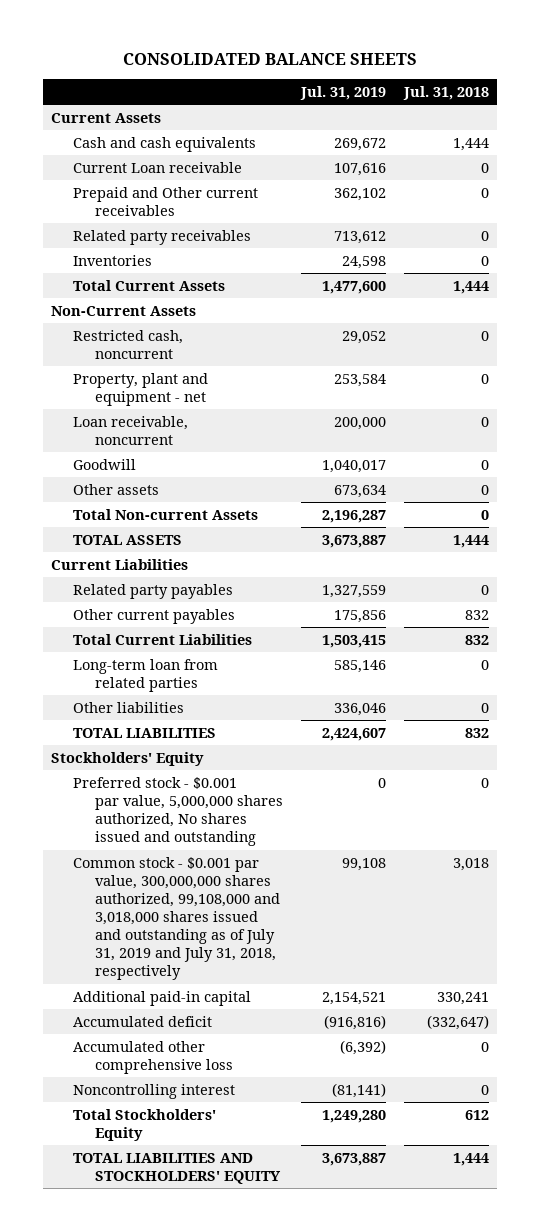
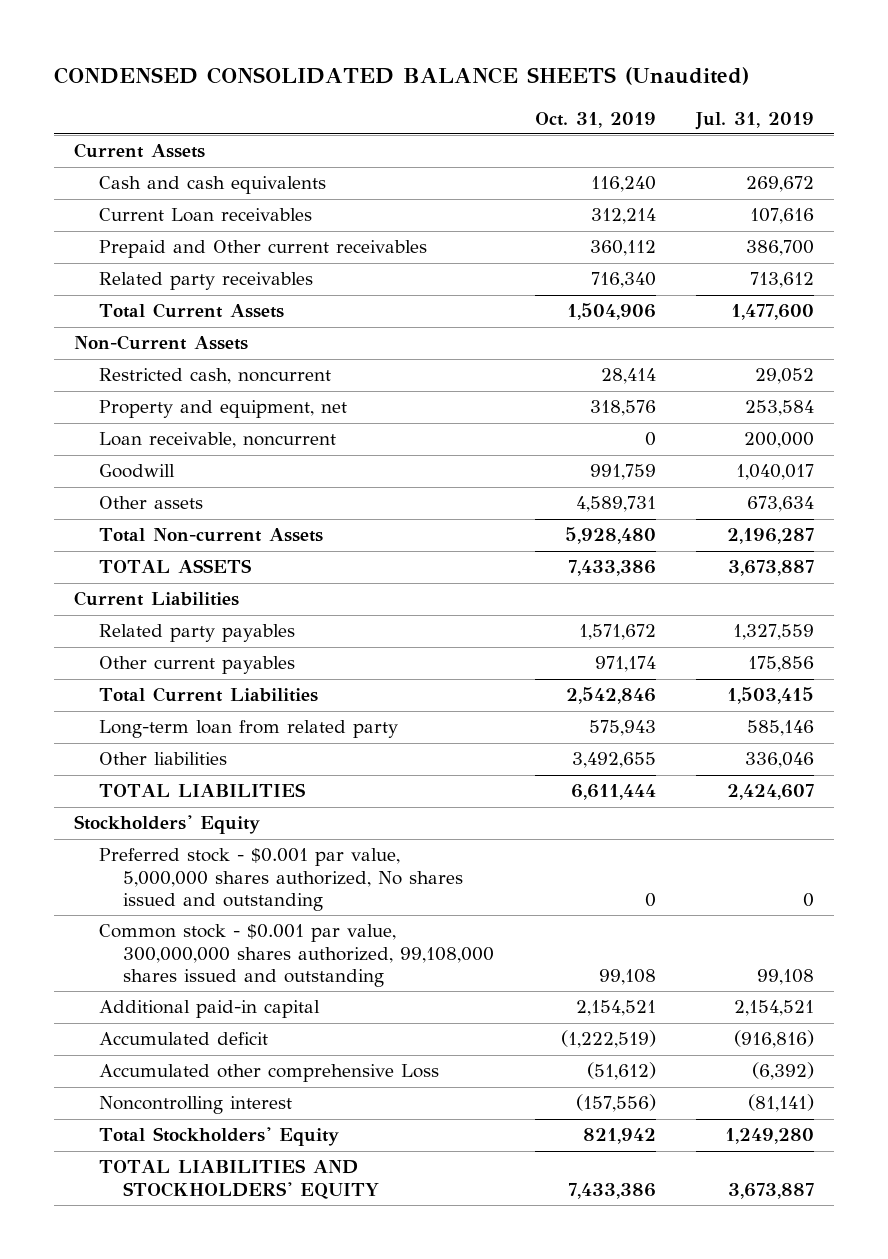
[122,52,417,65] CONSOLIDATED BALANCE SHEETS -> [53,67,749,86] CONDENSED CONSOLIDATED BALANCE SHEETS (Unaudited)
[402,85,489,100] Jul. 31, 2018 -> none
none -> [534,111,656,128] Oct. 31, 2019
[73,161,243,173] Current Loan receivable -> [98,208,312,223] Current Loan receivables
[333,187,386,201] 362,102 -> [746,240,815,257] 386,700
[73,254,153,266] Inventories -> none
[73,372,209,406] Property, plant and equipment - net -> [98,400,347,419] Property and equipment, net
[73,658,219,692] Long-term loan from related parties -> [98,720,398,739] Long-term loan from related party
[73,856,281,981] Common stock - $0.001 par value, 300,000,000 shares authorized, 99,108,000 and 3,018,000 shares issued and outstanding as of July 31, 2019 and July 31, 2018, respectively -> [98,924,495,987] Common stock - $0.001 par value, 300,000,000 shares authorized, 99,108,000 shares issued and outstanding
[73,1040,234,1074] Accumulated other comprehensive loss -> [98,1064,439,1083] Accumulated other comprehensive Loss

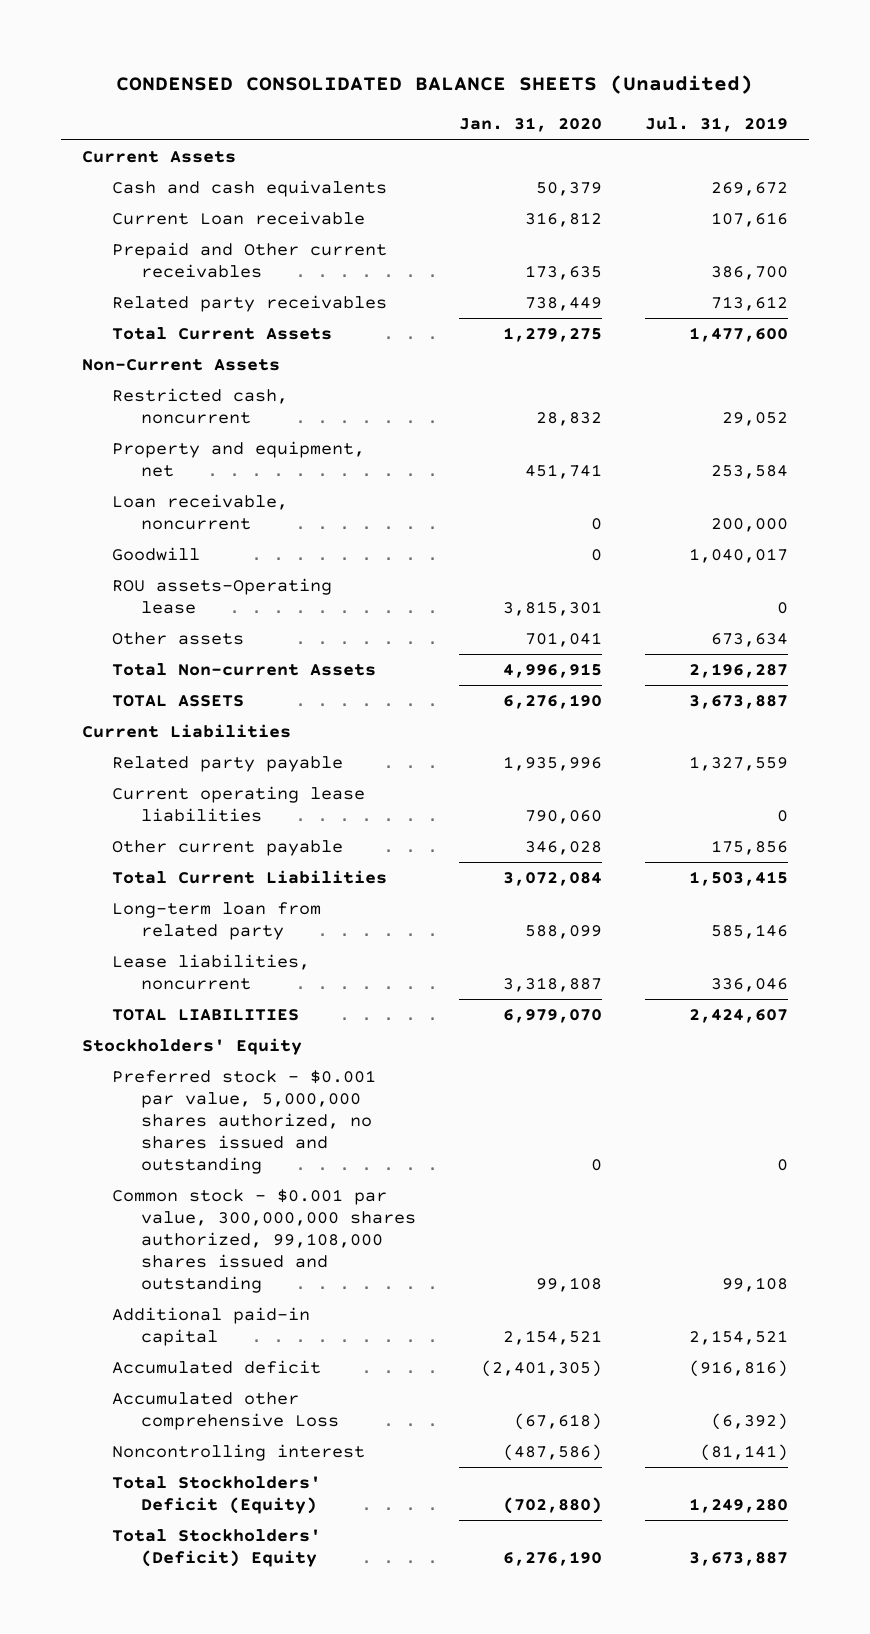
[534,111,656,128] Oct. 31, 2019 -> none
none -> [458,117,602,133] Jan. 31, 2020
[98,208,312,223] Current Loan receivables -> [111,211,365,226] Current Loan receivable
none -> [111,578,332,615] ROU assets-Operating lease
[98,624,295,643] Related party payables -> [111,756,343,773] Related party payable
none -> [111,786,365,823] Current operating lease liabilities
[98,656,295,675] Other current payables -> [111,840,343,857] Other current payable
[98,752,227,766] Other liabilities -> [111,954,310,991] Lease liabilities, noncurrent
[98,848,464,911] Preferred stock - $0.001 par value, 5,000,000 shares authorized, No shares issued and outstanding -> [111,1070,376,1174] Preferred stock - $0.001 par value, 5,000,000 shares authorized, no shares issued and outstanding
[98,1127,339,1147] Total Stockholders' Equity -> [111,1476,321,1515] Total Stockholders' Deficit (Equity)
[98,1159,380,1199] TOTAL LIABILITIES AND STOCKHOLDERS' EQUITY -> [111,1529,321,1568] Total Stockholders' (Deficit) Equity

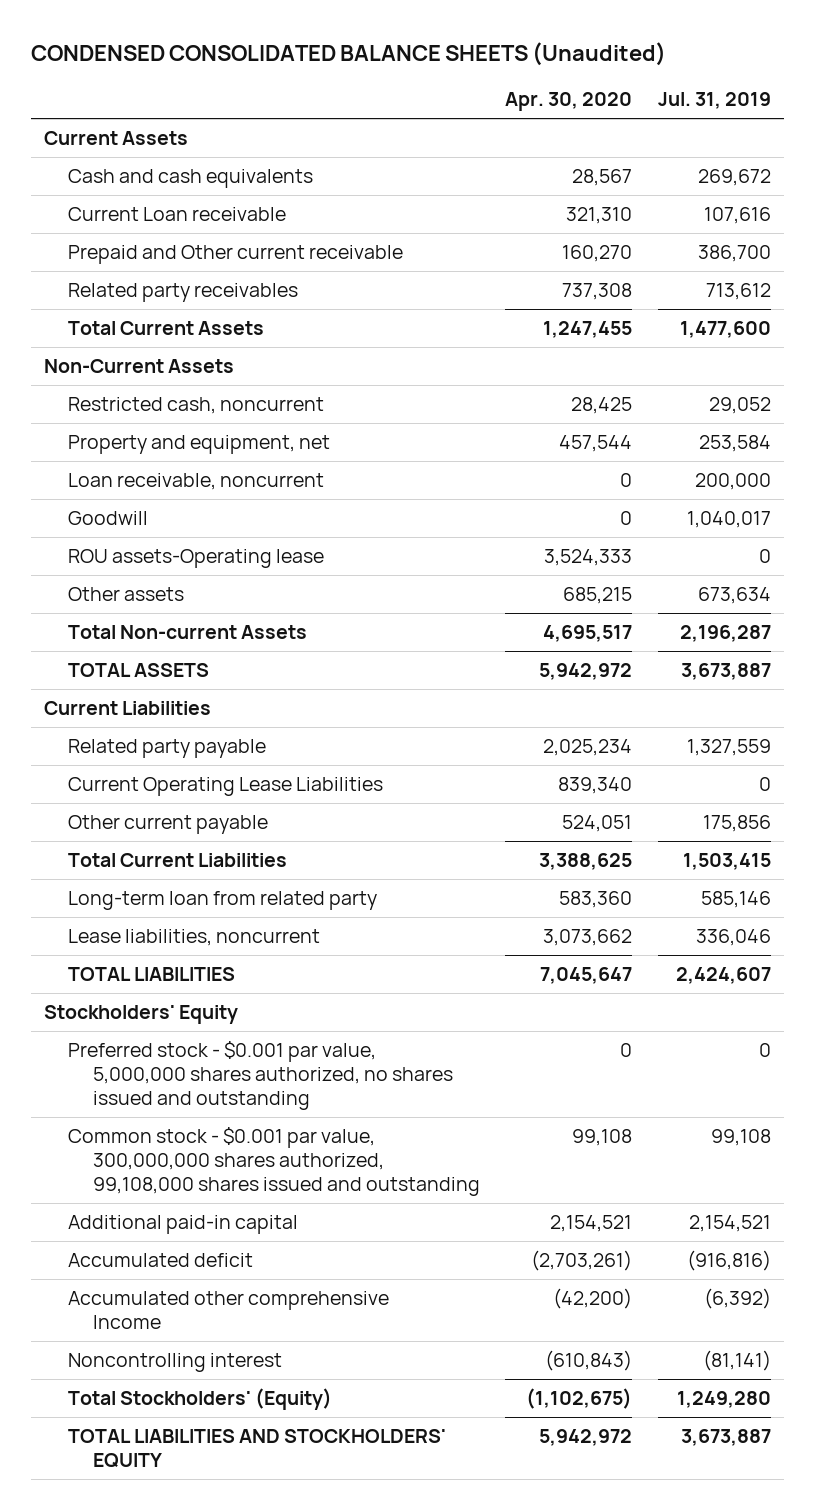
[458,117,602,133] Jan. 31, 2020 -> none
none -> [505,92,633,112] Apr. 30, 2020
[111,242,387,279] Prepaid and Other current receivables -> [68,245,404,265] Prepaid and Other current receivable
[111,786,365,823] Current operating lease liabilities -> [68,777,384,797] Current Operating Lease Liabilities
[111,1392,340,1431] Accumulated other comprehensive Loss -> [68,1291,390,1329] Accumulated other comprehensive Income
[111,1476,321,1515] Total Stockholders' Deficit (Equity) -> [68,1388,333,1411] Total Stockholders' (Equity)
[111,1529,321,1568] Total Stockholders' (Deficit) Equity -> [68,1429,447,1468] TOTAL LIABILITIES AND STOCKHOLDERS' EQUITY

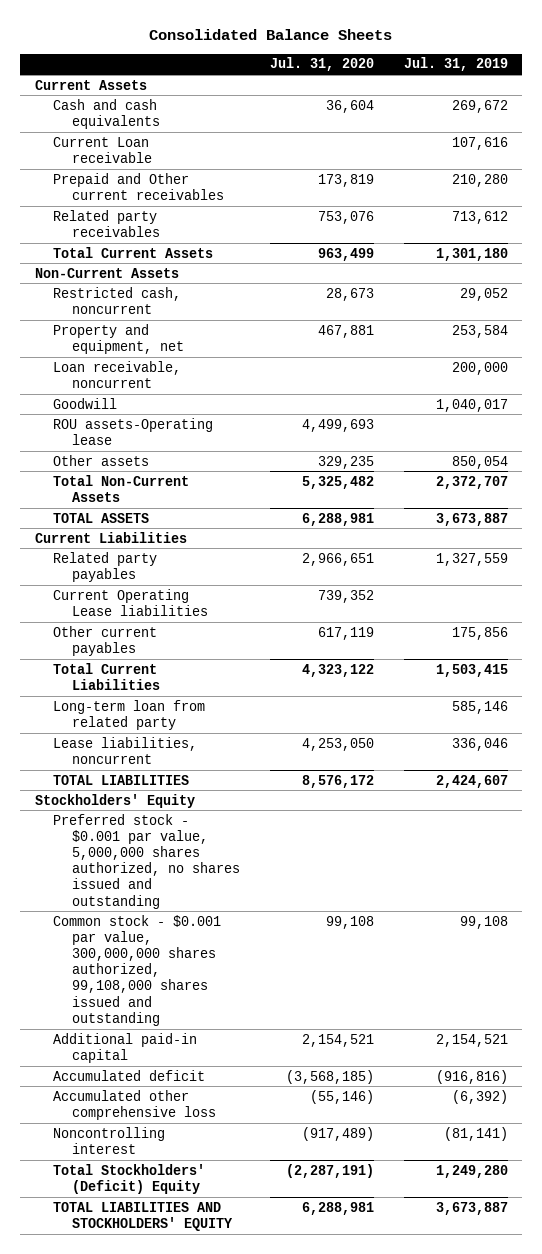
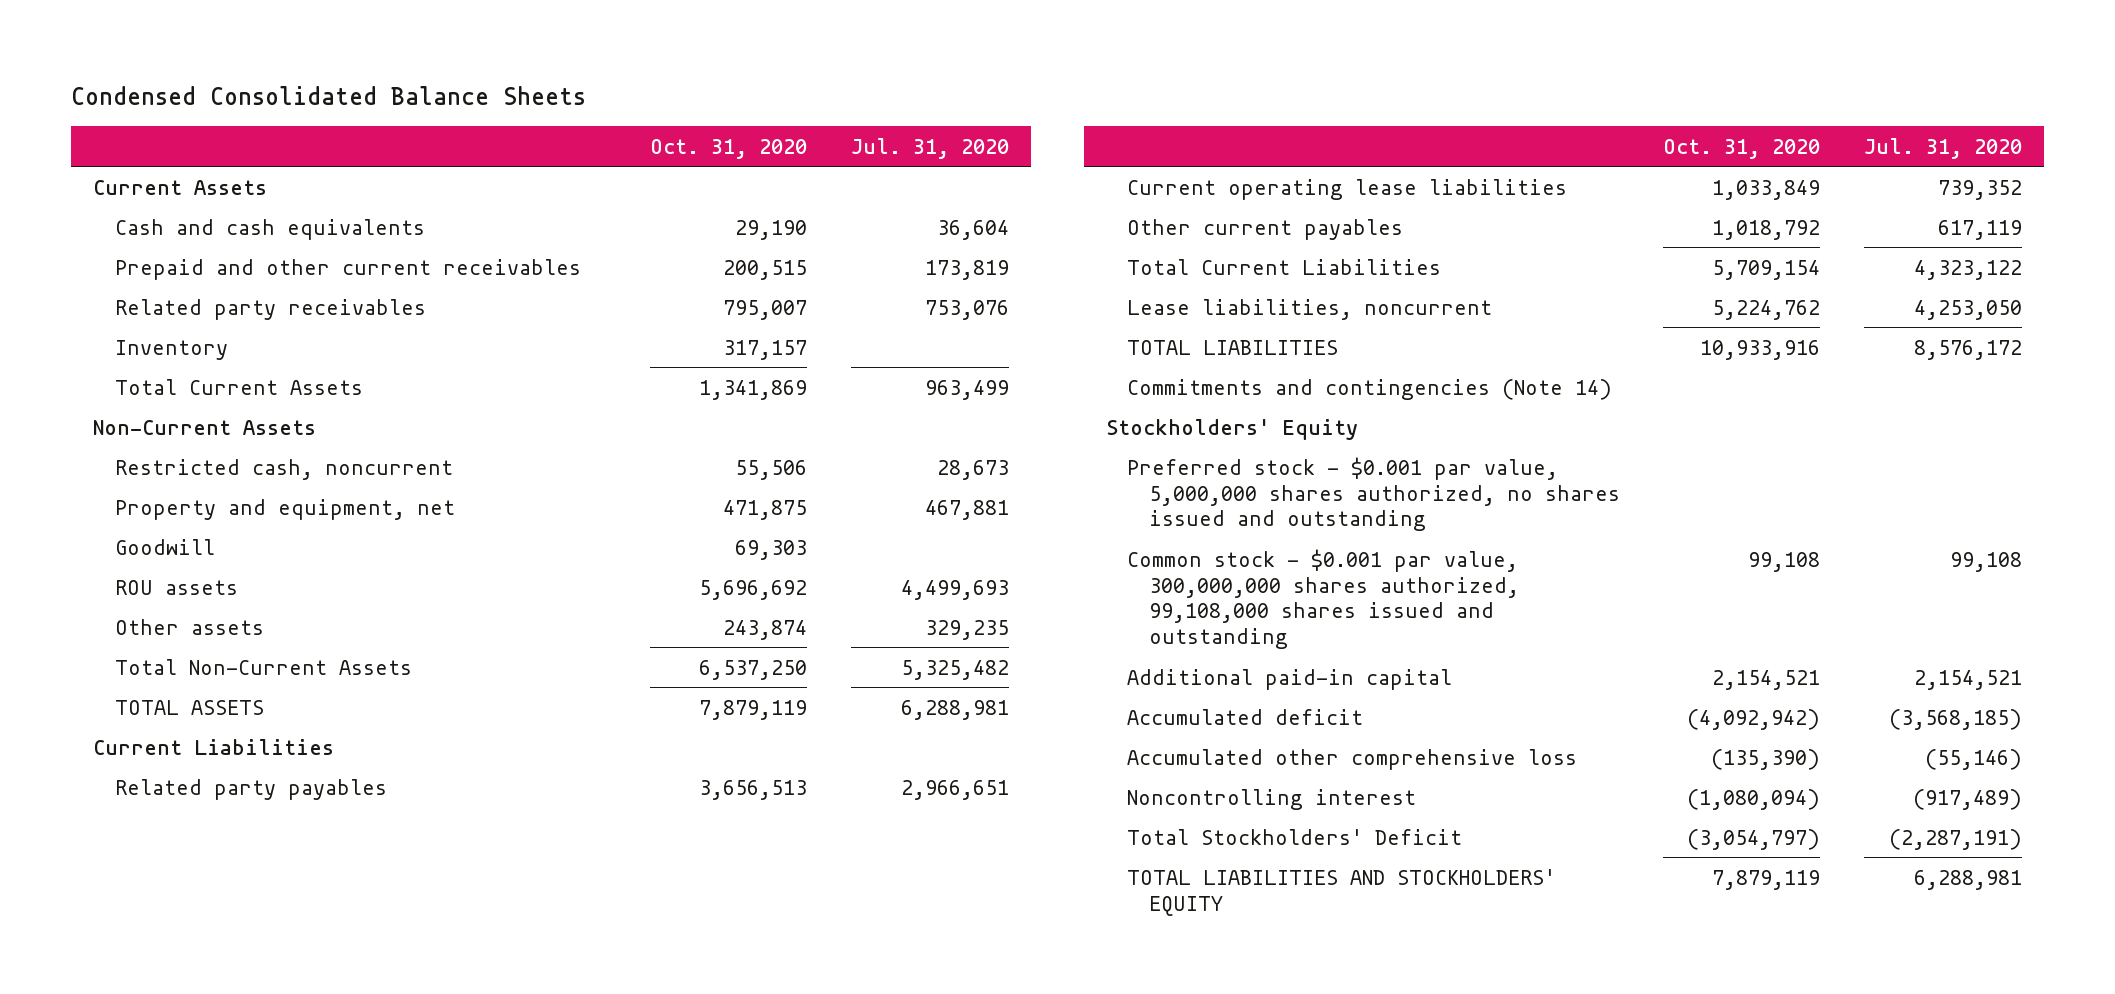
[149,29,393,41] Consolidated Balance Sheets -> [71,85,587,105] Condensed Consolidated Balance Sheets
[403,57,508,72] Jul. 31, 2019 -> none
none -> [650,138,808,159] Oct. 31, 2020
[53,136,153,163] Current Loan receivable -> none
[53,172,225,200] Prepaid and Other current receivables -> [114,258,581,280] Prepaid and other current receivables
none -> [114,339,228,360] Inventory
[53,360,182,388] Loan receivable, noncurrent -> none
[53,417,214,445] ROU assets-Operating lease -> [114,579,238,595] ROU assets
[53,588,209,616] Current Operating Lease liabilities -> [1127,178,1568,200] Current operating lease liabilities
[53,699,206,730] Long-term loan from related party -> none
none -> [1127,378,1613,400] Commitments and contingencies (Note 14)
[53,1163,206,1194] Total Stockholders' (Deficit) Equity -> [1127,828,1463,845] Total Stockholders' Deficit

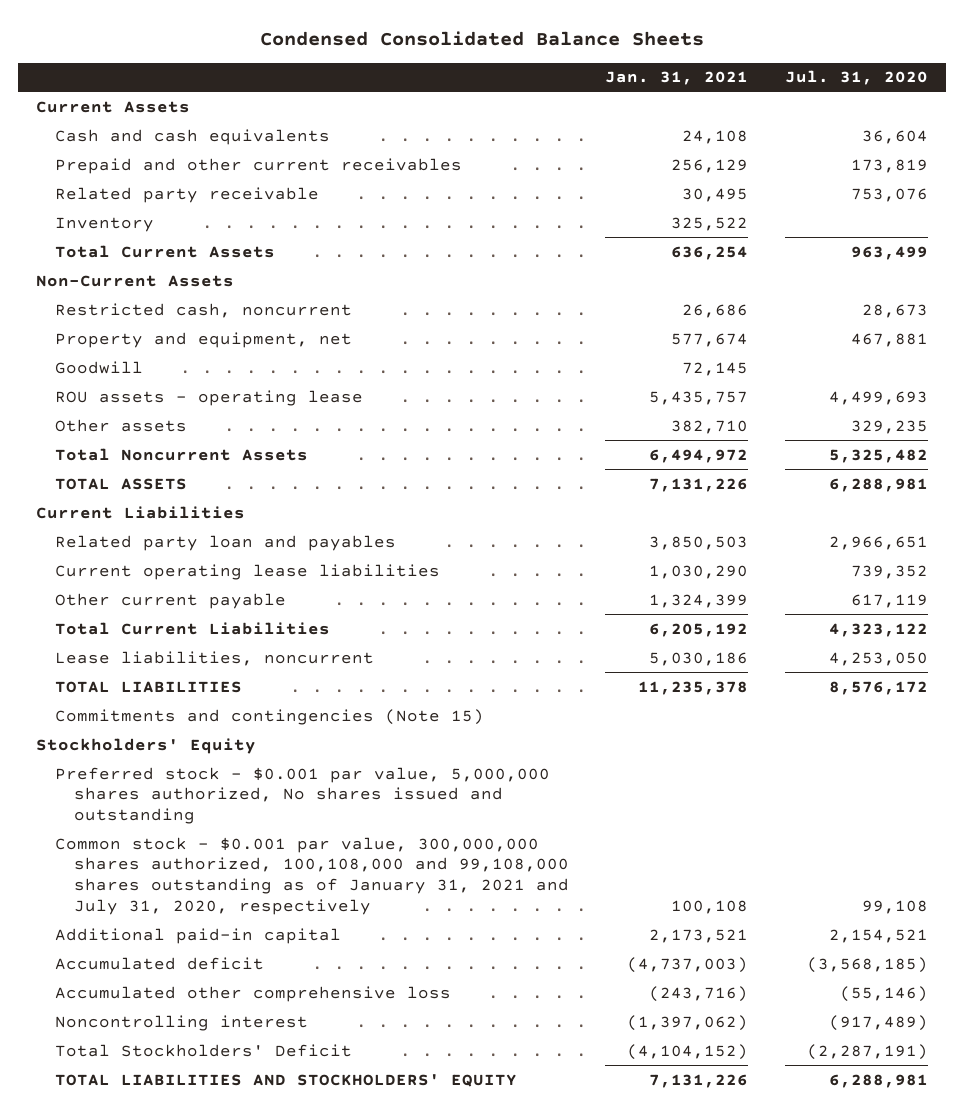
[650,138,808,159] Oct. 31, 2020 -> none
none -> [605,71,749,86] Jan. 31, 2021
[114,298,426,320] Related party receivables -> [55,186,320,203] Related party receivable
[114,579,238,595] ROU assets -> [55,389,364,406] ROU assets - operating lease
[114,658,412,675] Total Non-Current Assets -> [55,447,309,461] Total Noncurrent Assets
[114,778,387,800] Related party payables -> [55,534,397,551] Related party loan and payables
[1127,218,1404,240] Other current payables -> [55,592,287,609] Other current payable
[1127,378,1613,400] Commitments and contingencies (Note 14) -> [55,708,485,725] Commitments and contingencies (Note 15)
[1127,456,1620,532] Preferred stock - $0.001 par value, 5,000,000 shares authorized, no shares issued and outstanding -> [55,766,551,825] Preferred stock - $0.001 par value, 5,000,000 shares authorized, No shares issued and outstanding
[1127,548,1519,650] Common stock - $0.001 par value, 300,000,000 shares authorized, 99,108,000 shares issued and outstanding -> [55,836,570,916] Common stock - $0.001 par value, 300,000,000 shares authorized, 100,108,000 and 99,108,000 shares outstanding as of January 31, 2021 and July 31, 2020, respectively

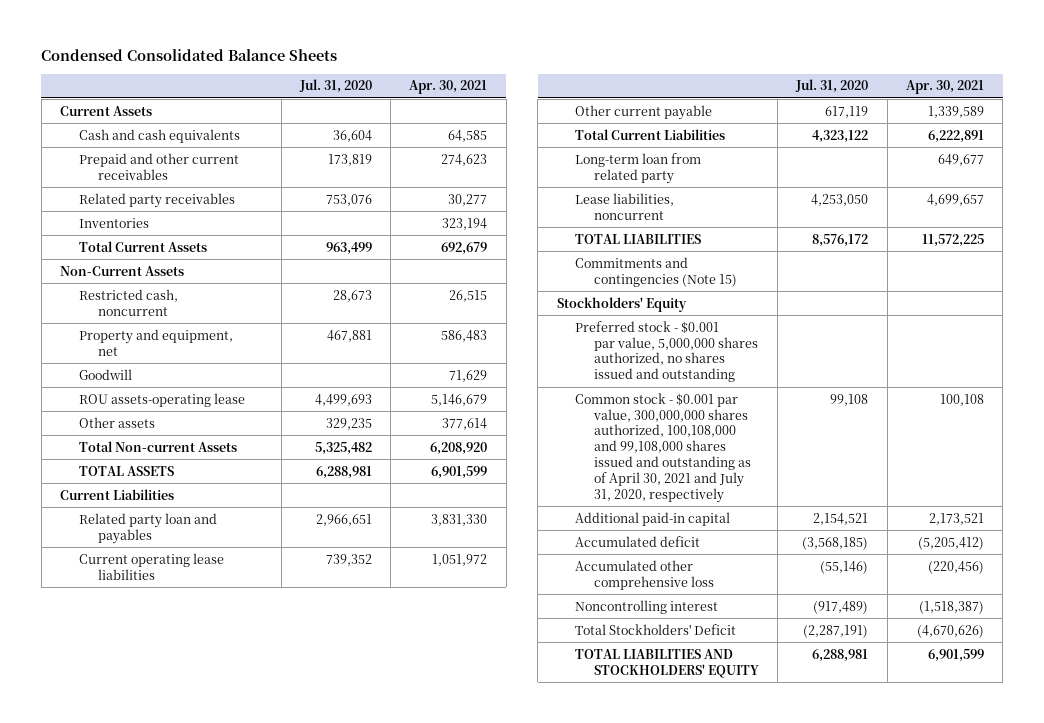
[605,71,749,86] Jan. 31, 2021 -> none
none -> [409,80,488,95] Apr. 30, 2021
[55,186,320,203] Related party receivable -> [78,192,235,208] Related party receivables
[55,216,155,232] Inventory -> [78,217,149,228] Inventories
[55,389,364,406] ROU assets - operating lease -> [78,392,245,407] ROU assets-operating lease
[55,447,309,461] Total Noncurrent Assets -> [78,440,237,452] Total Non-current Assets
none -> [575,152,702,184] Long-term loan from related party
[55,766,551,825] Preferred stock - $0.001 par value, 5,000,000 shares authorized, No shares issued and outstanding -> [575,320,758,383] Preferred stock - $0.001 par value, 5,000,000 shares authorized, no shares issued and outstanding
[55,836,570,916] Common stock - $0.001 par value, 300,000,000 shares authorized, 100,108,000 and 99,108,000 shares outstanding as of January 31, 2021 and July 31, 2020, respectively -> [575,392,751,504] Common stock - $0.001 par value, 300,000,000 shares authorized, 100,108,000 and 99,108,000 shares issued and outstanding as of April 30, 2021 and July 31, 2020, respectively

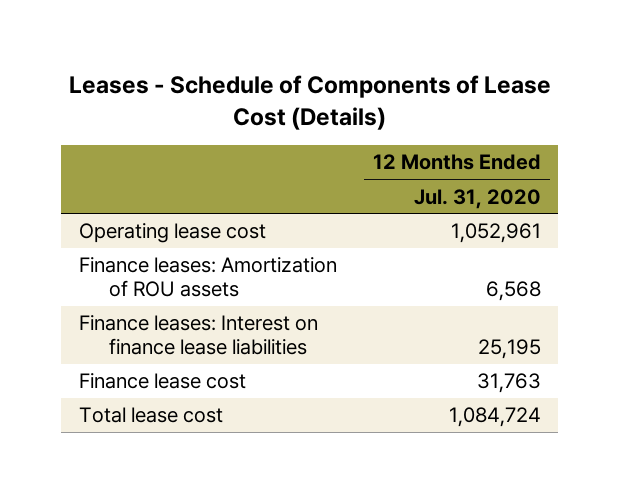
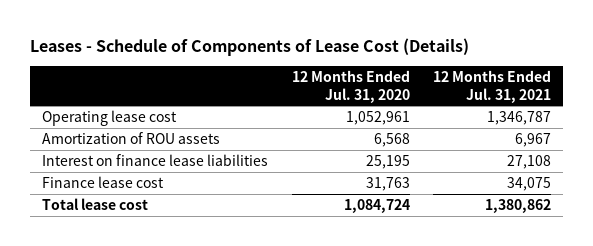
none -> [433,70,552,103] 12 Months Ended Jul. 31, 2021
[78,257,337,297] Finance leases: Amortization of ROU assets -> [42,132,221,145] Amortization of ROU assets
[78,315,318,355] Finance leases: Interest on finance lease liabilities -> [42,154,269,167] Interest on finance lease liabilities

